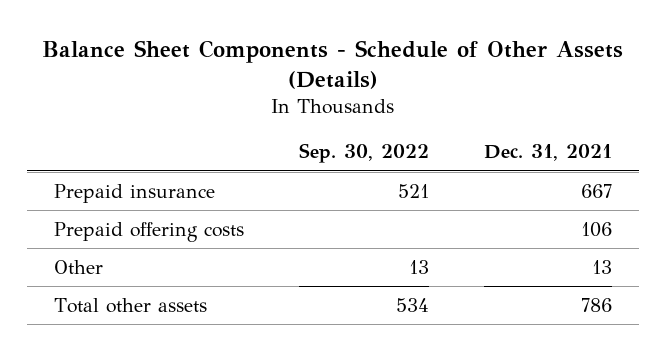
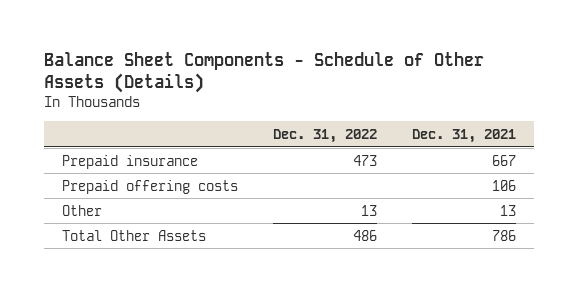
[298,143,429,164] Sep. 30, 2022 -> none
none -> [273,128,378,143] Dec. 31, 2022
[53,297,207,313] Total other assets -> [61,229,206,241] Total Other Assets

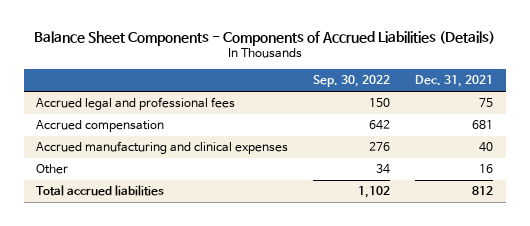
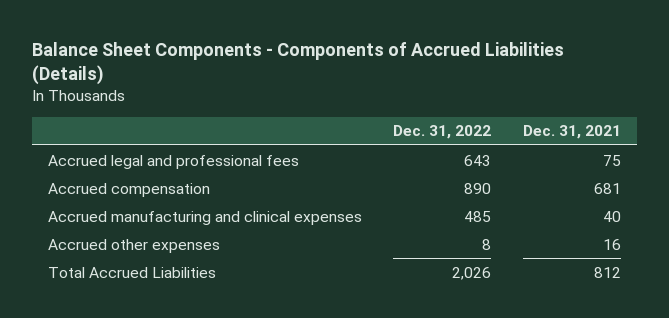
[313,75,391,88] Sep. 30, 2022 -> none
none -> [393,125,492,140] Dec. 31, 2022
[36,164,69,175] Other -> [47,238,220,253] Accrued other expenses
[36,185,165,197] Total accrued liabilities -> [47,266,216,278] Total Accrued Liabilities

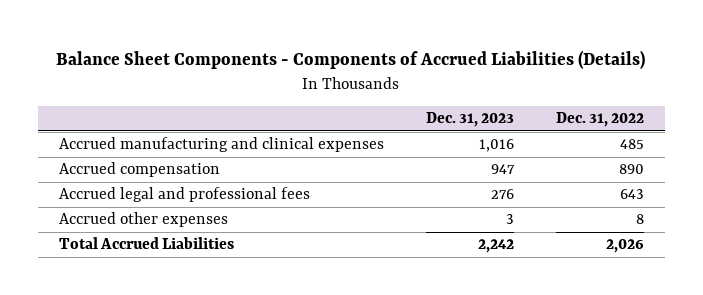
[523,125,622,140] Dec. 31, 2021 -> none
none -> [425,112,514,128] Dec. 31, 2023
[47,182,210,197] Accrued compensation -> [59,162,221,178] Accrued compensation
[47,154,299,169] Accrued legal and professional fees -> [59,187,311,203] Accrued legal and professional fees

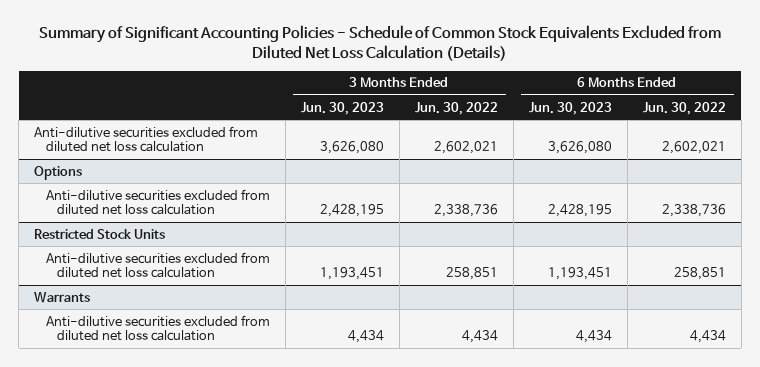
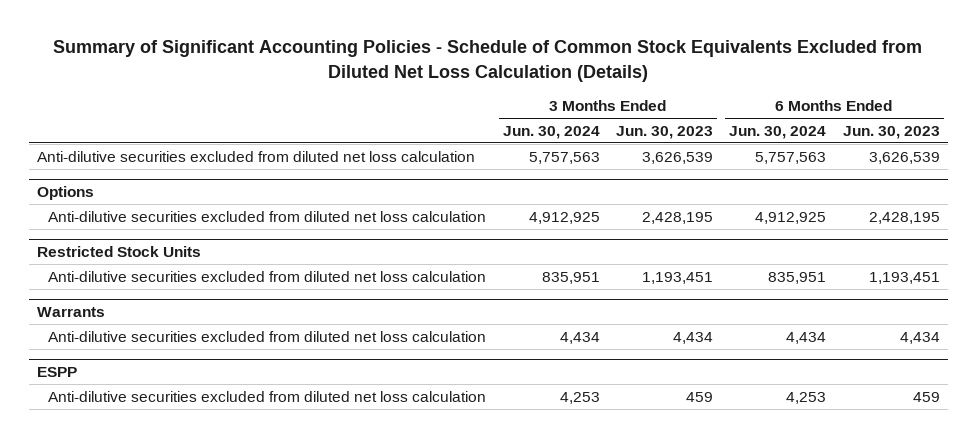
[414,101,498,115] Jun. 30, 2022 -> none
[642,101,726,115] Jun. 30, 2022 -> none
none -> [502,125,600,139] Jun. 30, 2024
none -> [729,125,827,139] Jun. 30, 2024
[319,141,384,155] 3,626,080 -> [641,151,713,164] 3,626,539
[547,141,612,155] 3,626,080 -> [868,151,940,164] 3,626,539
none -> [37,366,78,377] ESPP
none -> [48,390,487,402] Anti-dilutive securities excluded from diluted net loss calculation

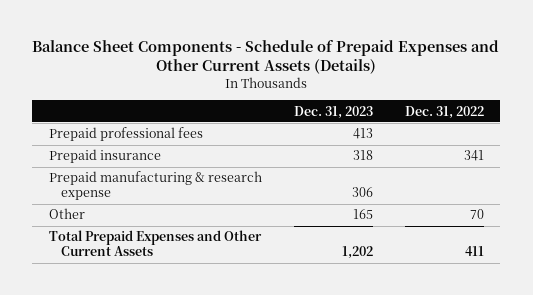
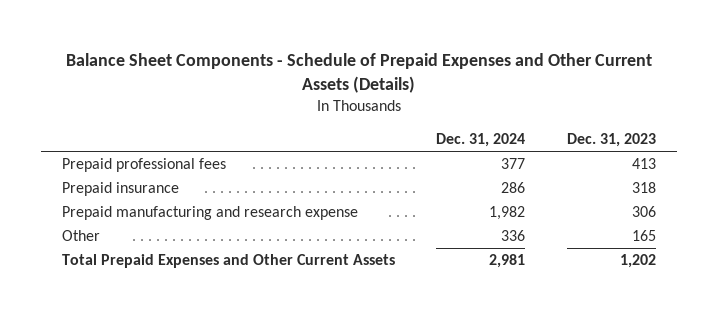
[405,105,485,119] Dec. 31, 2022 -> none
none -> [436,133,526,148] Dec. 31, 2024
[48,171,262,201] Prepaid manufacturing & research expense -> [61,206,358,221] Prepaid manufacturing and research expense

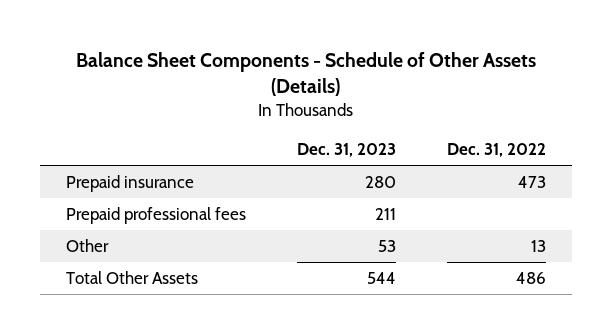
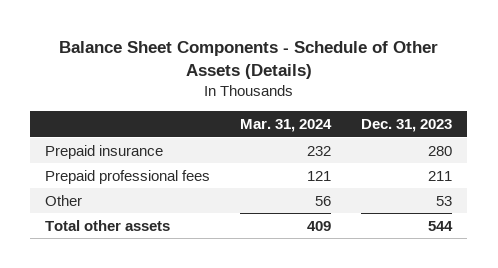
[447,143,547,158] Dec. 31, 2022 -> none
none -> [240,118,333,132] Mar. 31, 2024
[65,270,198,284] Total Other Assets -> [45,219,171,231] Total other assets

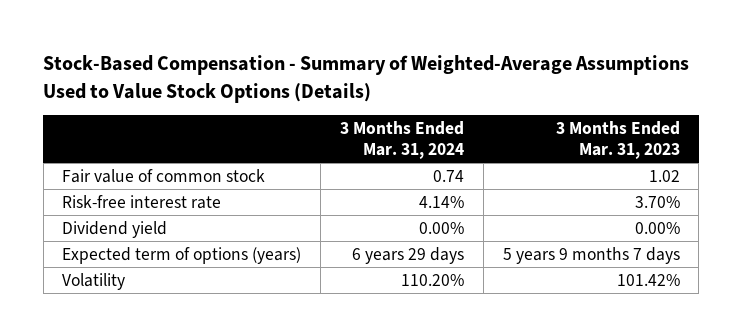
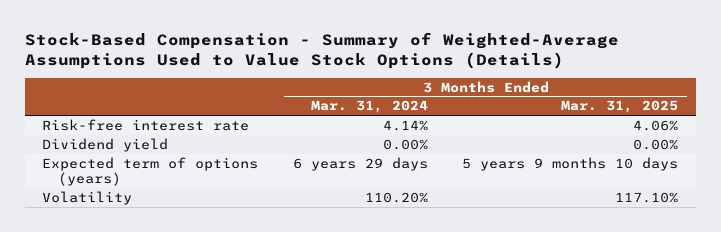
[555,121,680,159] 3 Months Ended Mar. 31, 2023 -> none
none -> [561,100,679,114] Mar. 31, 2025
[62,168,266,183] Fair value of common stock -> none

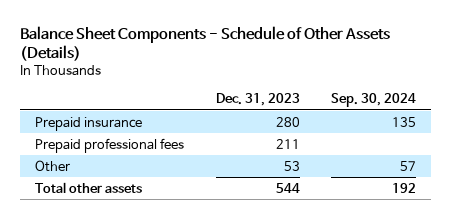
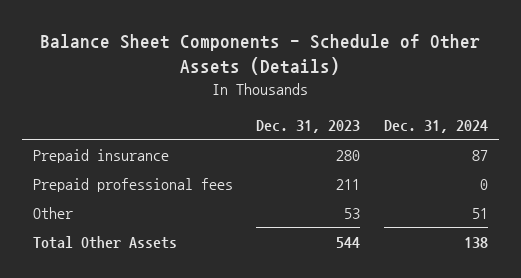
[330,93,416,108] Sep. 30, 2024 -> none
none -> [383,119,488,133] Dec. 31, 2024
[35,181,143,193] Total other assets -> [33,235,178,249] Total Other Assets

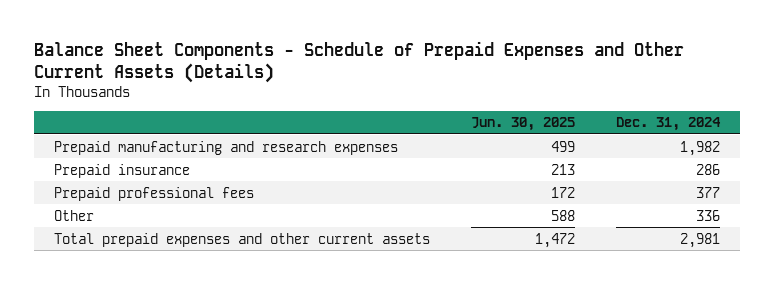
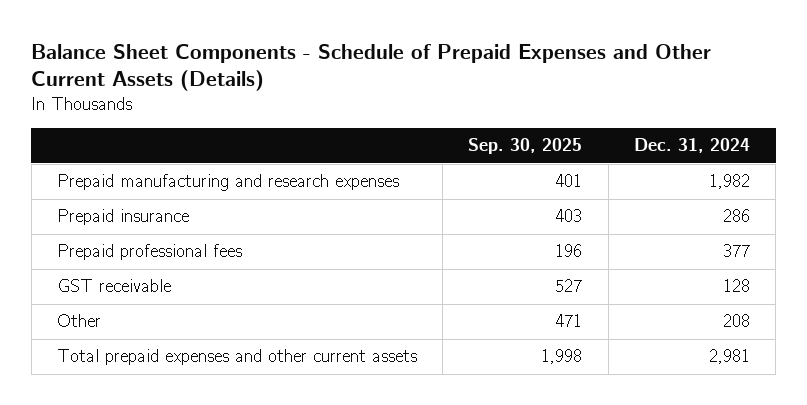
[470,117,575,132] Jun. 30, 2025 -> none
none -> [468,138,583,155] Sep. 30, 2025
none -> [56,279,171,293] GST receivable
[695,209,720,221] 336 -> [722,314,750,328] 208

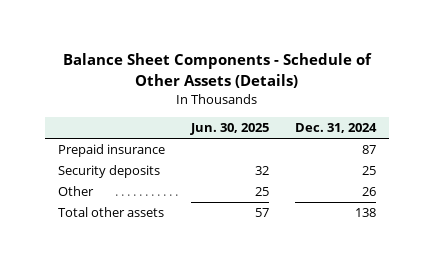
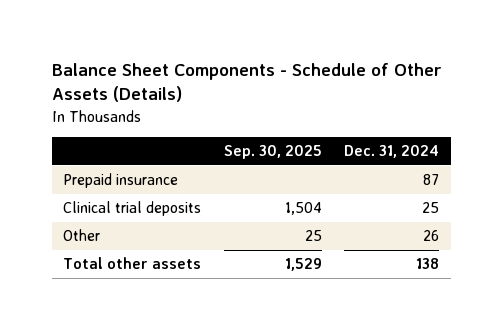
[189,123,269,136] Jun. 30, 2025 -> none
none -> [223,145,322,160] Sep. 30, 2025
[57,165,160,179] Security deposits -> none
none -> [63,201,202,217] Clinical trial deposits

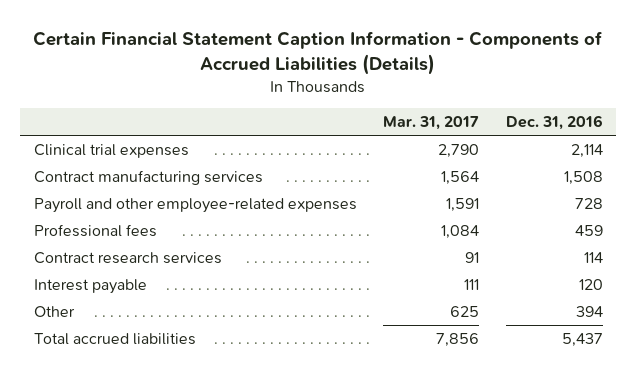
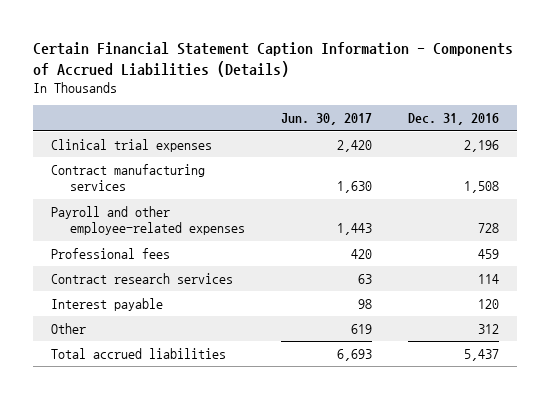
[383,116,480,131] Mar. 31, 2017 -> none
none -> [280,113,372,126] Jun. 30, 2017
[570,143,603,158] 2,114 -> [463,139,499,152] 2,196
[575,305,603,317] 394 -> [477,323,499,334] 312

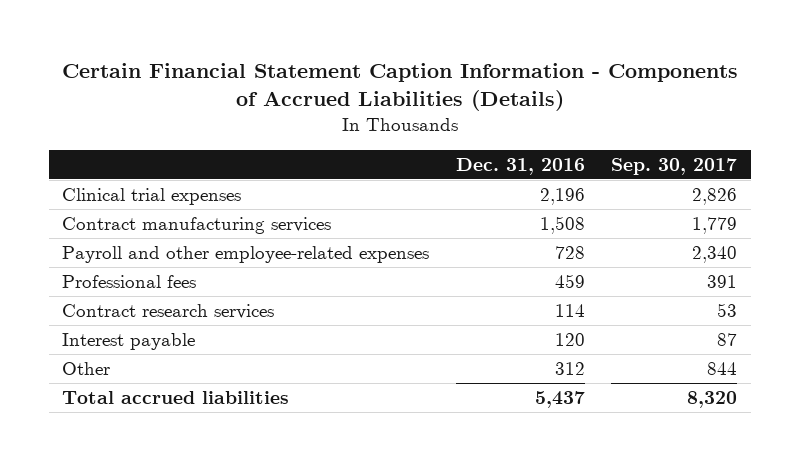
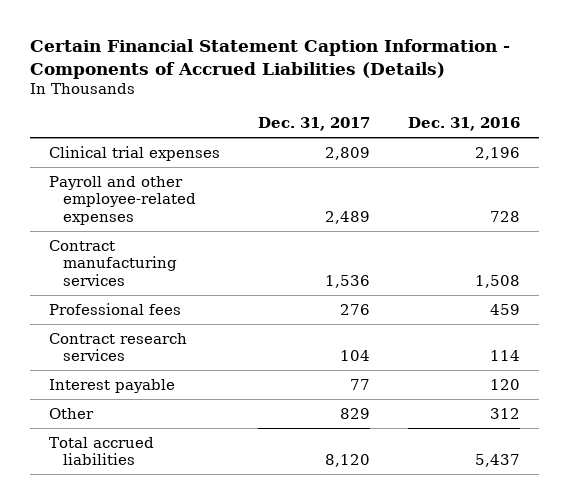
[611,157,738,175] Sep. 30, 2017 -> none
none -> [258,116,371,131] Dec. 31, 2017
[62,216,332,234] Contract manufacturing services -> [49,239,177,286] Contract manufacturing services

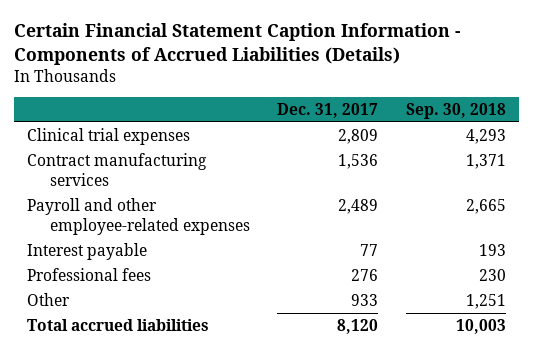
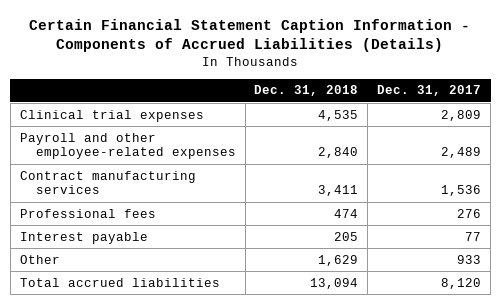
[405,102,506,119] Sep. 30, 2018 -> none
none -> [254,85,359,97] Dec. 31, 2018
[27,152,208,186] Contract manufacturing services -> [19,170,196,195] Contract manufacturing services
[27,242,148,260] Interest payable -> [19,231,148,244] Interest payable

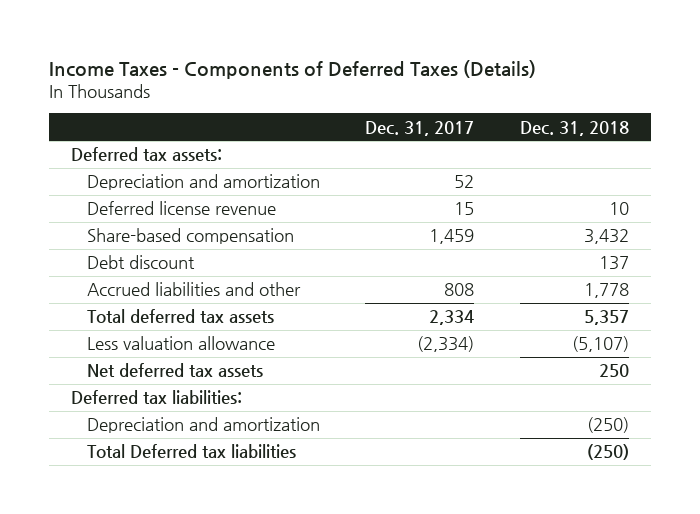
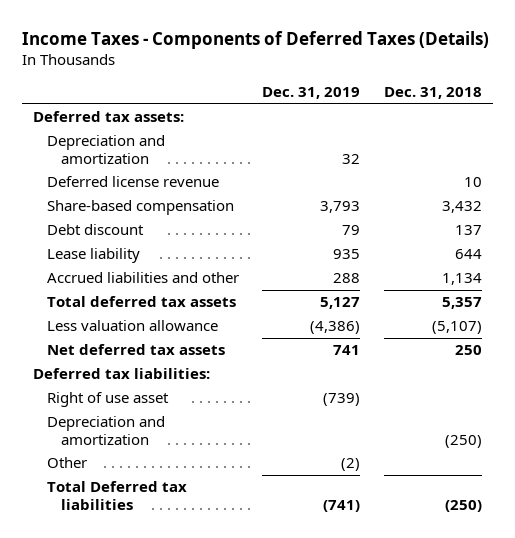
[365,120,475,136] Dec. 31, 2017 -> none
none -> [262,86,361,99] Dec. 31, 2019
none -> [46,248,140,264] Lease liability
[583,283,629,299] 1,778 -> [441,273,482,286] 1,134
none -> [46,392,169,408] Right of use asset
none -> [46,457,87,469] Other

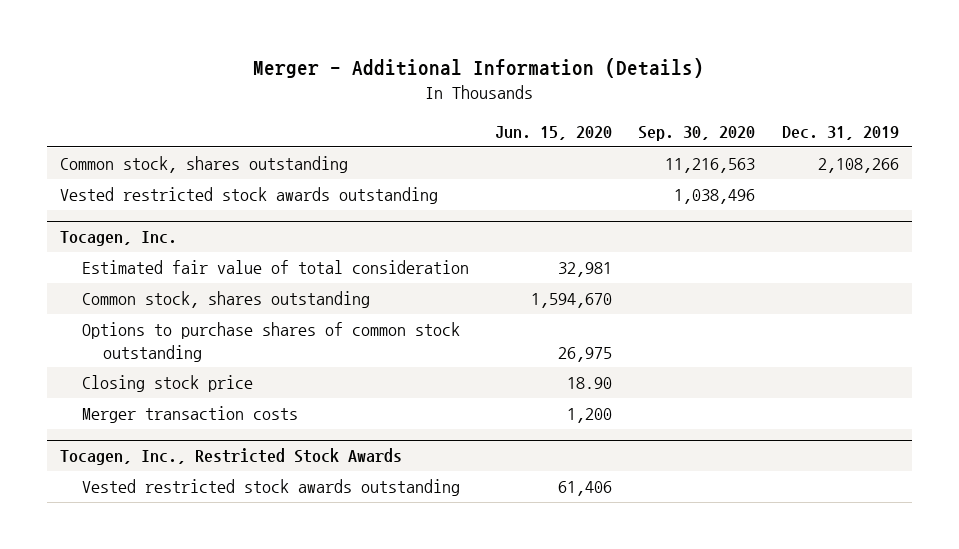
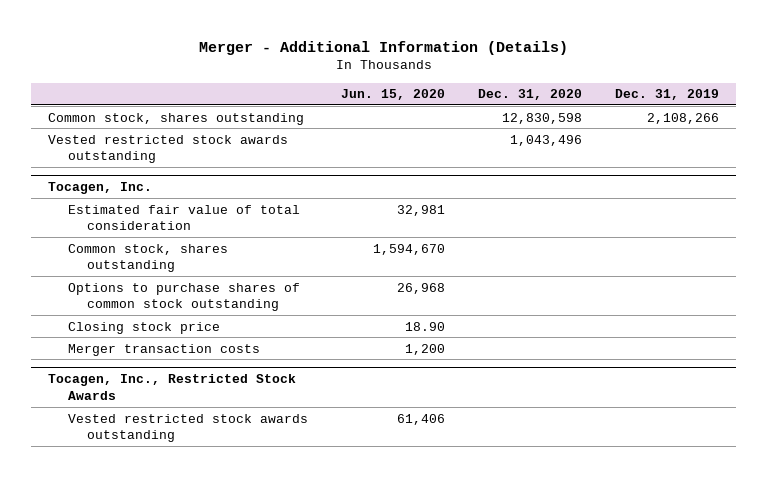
[638,126,756,142] Sep. 30, 2020 -> none
none -> [477,89,582,101] Dec. 31, 2020
[558,346,613,362] 26,975 -> [396,282,445,294] 26,968

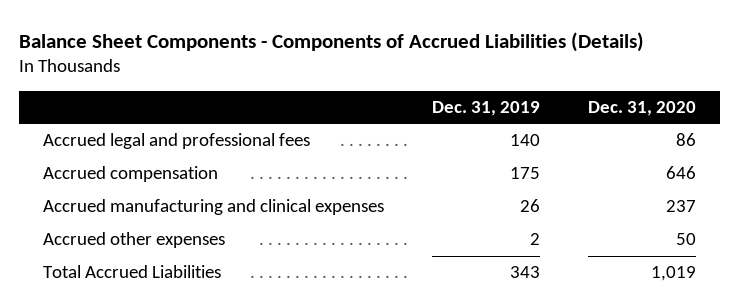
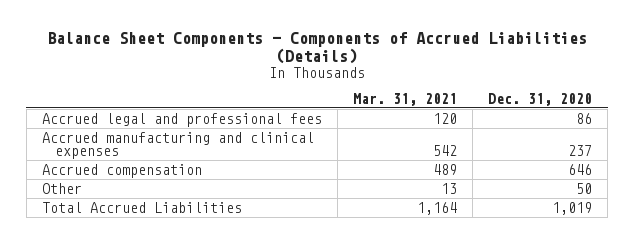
[431,100,540,116] Dec. 31, 2019 -> none
none -> [353,92,458,106] Mar. 31, 2021
[43,166,219,183] Accrued compensation -> [41,163,202,178] Accrued compensation
[43,232,226,249] Accrued other expenses -> [41,182,82,194] Other

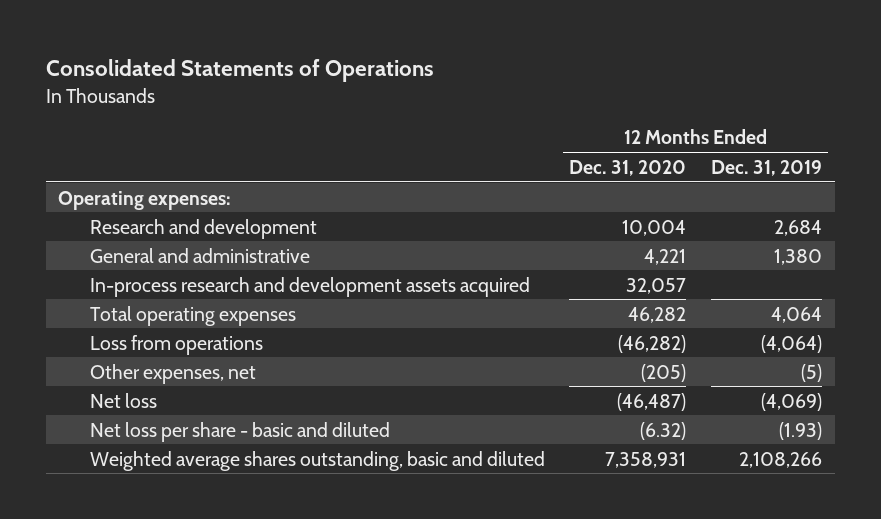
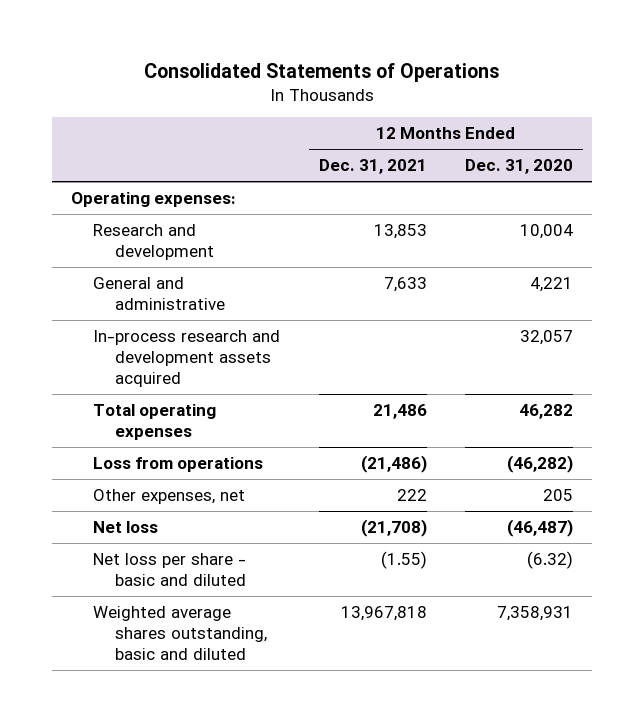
[711,159,823,176] Dec. 31, 2019 -> none
none -> [318,159,427,175] Dec. 31, 2021
[641,363,687,382] (205) -> [543,488,574,501] 205

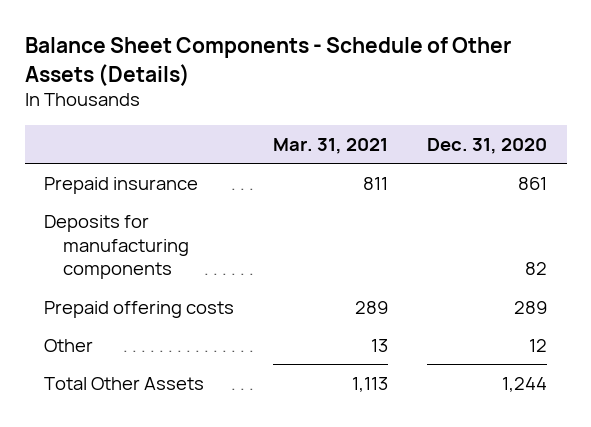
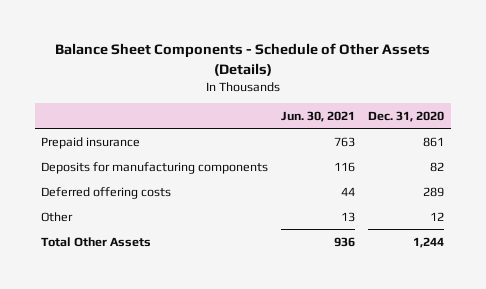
[273,137,389,154] Mar. 31, 2021 -> none
none -> [281,110,356,122] Jun. 30, 2021
[44,300,235,318] Prepaid offering costs -> [41,186,172,199] Deferred offering costs

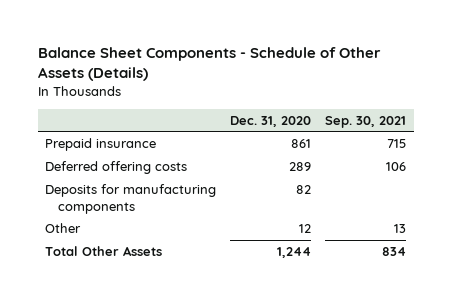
[281,110,356,122] Jun. 30, 2021 -> none
none -> [325,115,407,128] Sep. 30, 2021
[41,161,269,174] Deposits for manufacturing components -> [44,183,216,214] Deposits for manufacturing components

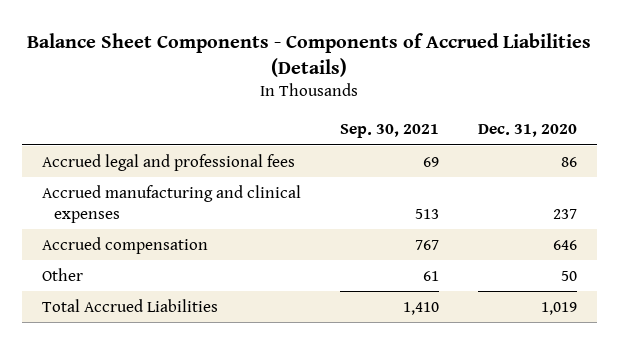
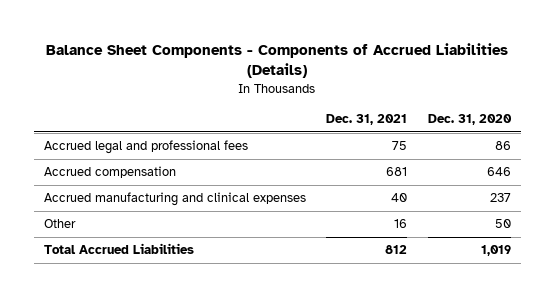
[339,124,439,139] Sep. 30, 2021 -> none
none -> [326,114,408,126] Dec. 31, 2021
[41,184,301,223] Accrued manufacturing and clinical expenses -> [44,192,307,207] Accrued manufacturing and clinical expenses

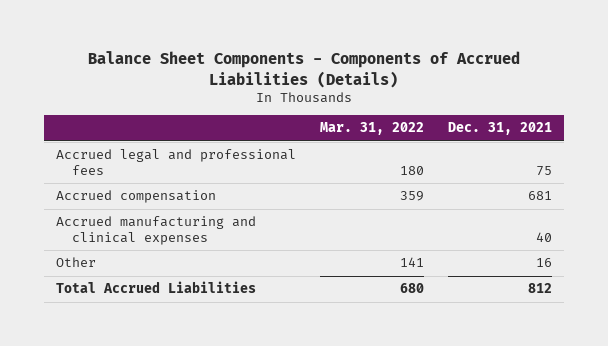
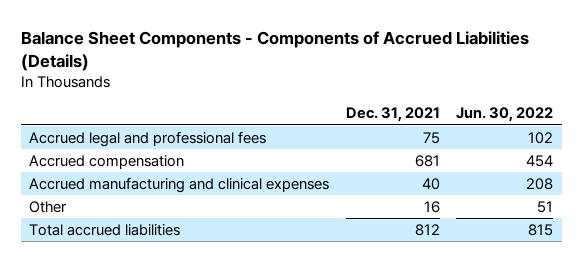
[320,122,425,136] Mar. 31, 2022 -> none
none -> [456,107,554,123] Jun. 30, 2022
[56,281,257,294] Total Accrued Liabilities -> [29,223,181,236] Total accrued liabilities

